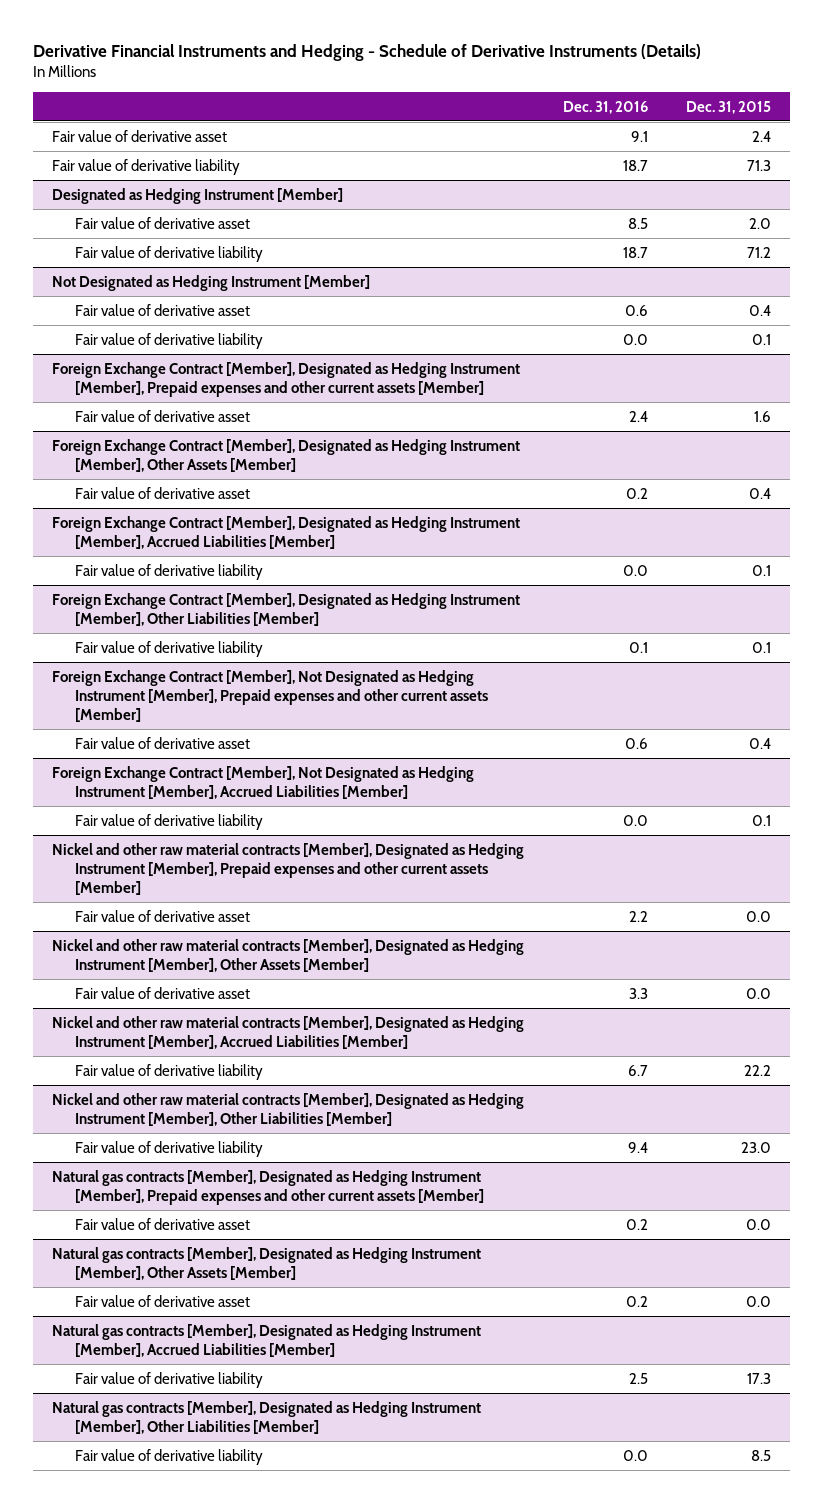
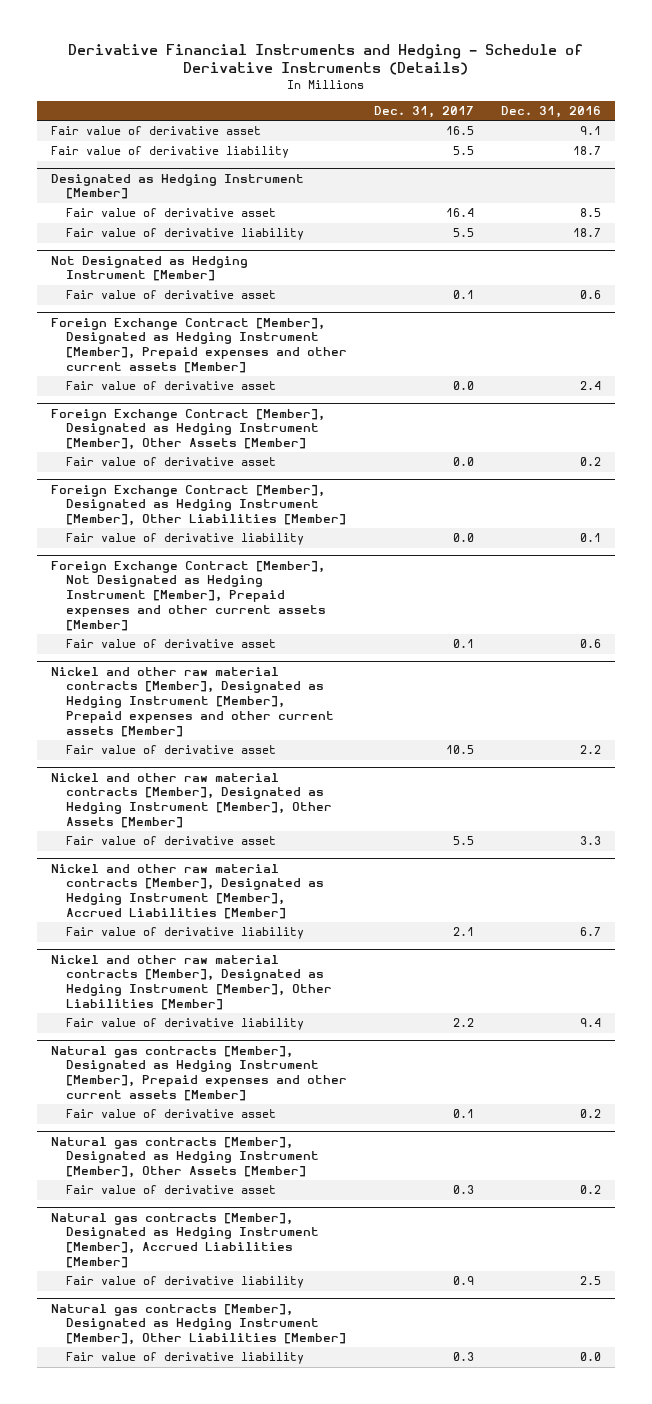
[685,100,771,114] Dec. 31, 2015 -> none
none -> [374,105,475,118] Dec. 31, 2017
[74,332,263,349] Fair value of derivative liability -> none
[52,515,521,549] Foreign Exchange Contract [Member], Designated as Hedging Instrument [Member], Accrued Liabilities [Member] -> none
[74,563,263,580] Fair value of derivative liability -> none
[52,765,475,799] Foreign Exchange Contract [Member], Not Designated as Hedging Instrument [Member], Accrued Liabilities [Member] -> none
[74,813,263,830] Fair value of derivative liability -> none

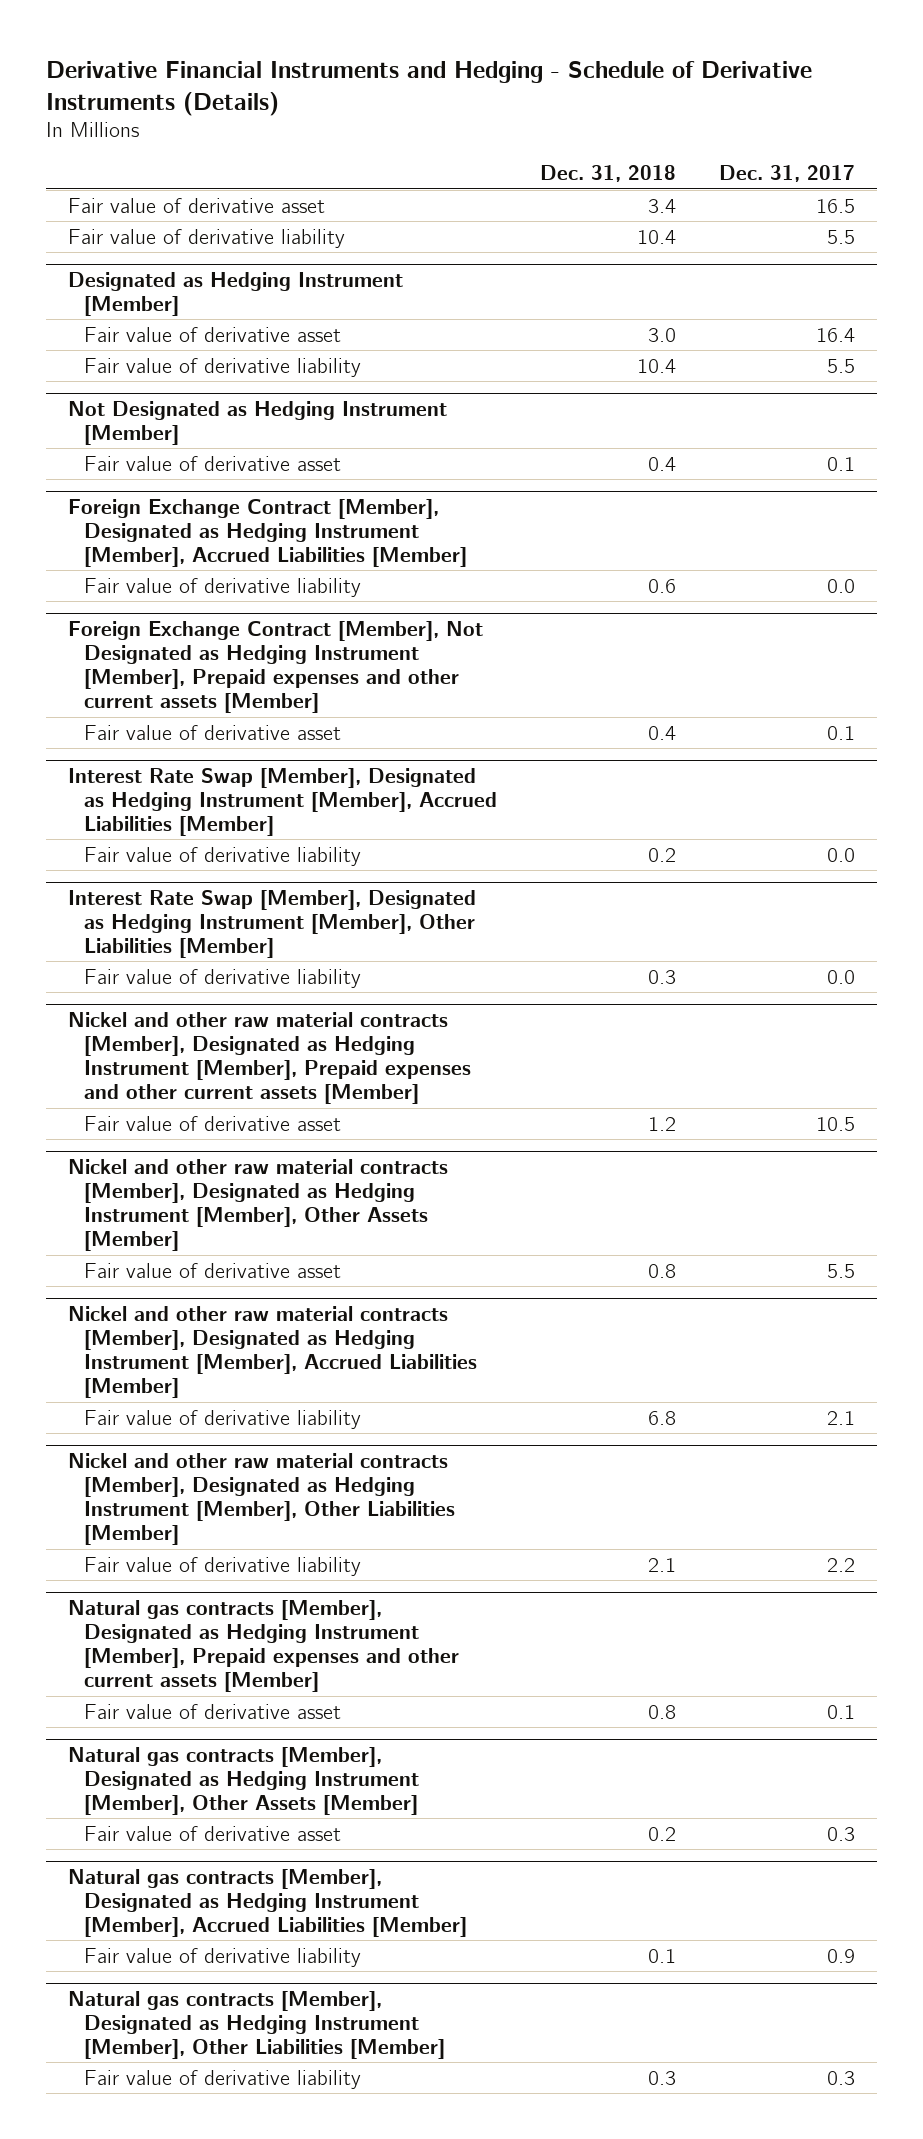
[501,105,602,118] Dec. 31, 2016 -> none
none -> [540,165,677,183] Dec. 31, 2018
[50,317,348,373] Foreign Exchange Contract [Member], Designated as Hedging Instrument [Member], Prepaid expenses and other current assets [Member] -> none
[66,381,277,391] Fair value of derivative asset -> none
[50,408,325,451] Foreign Exchange Contract [Member], Designated as Hedging Instrument [Member], Other Assets [Member] -> none
[66,457,277,467] Fair value of derivative asset -> none
[50,484,347,527] Foreign Exchange Contract [Member], Designated as Hedging Instrument [Member], Other Liabilities [Member] -> [67,498,467,567] Foreign Exchange Contract [Member], Designated as Hedging Instrument [Member], Accrued Liabilities [Member]
none -> [67,767,497,836] Interest Rate Swap [Member], Designated as Hedging Instrument [Member], Accrued Liabilities [Member]
none -> [83,846,361,866] Fair value of derivative liability
none -> [67,889,476,958] Interest Rate Swap [Member], Designated as Hedging Instrument [Member], Other Liabilities [Member]
none -> [83,968,361,988] Fair value of derivative liability

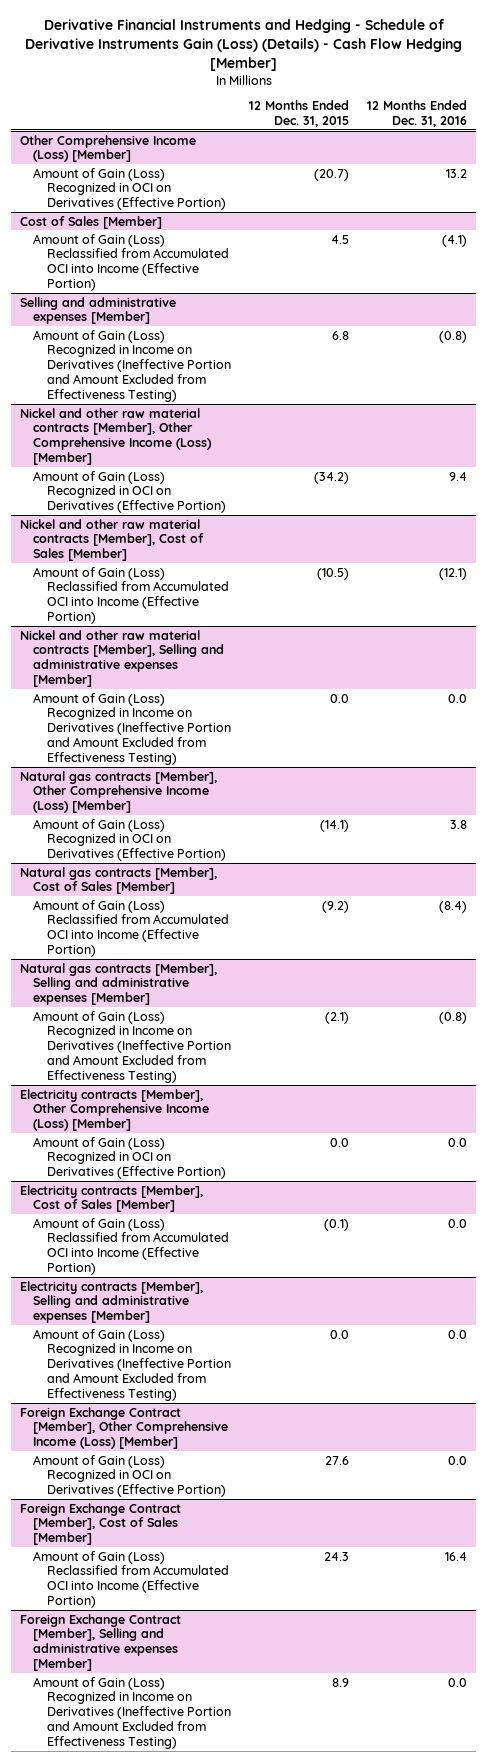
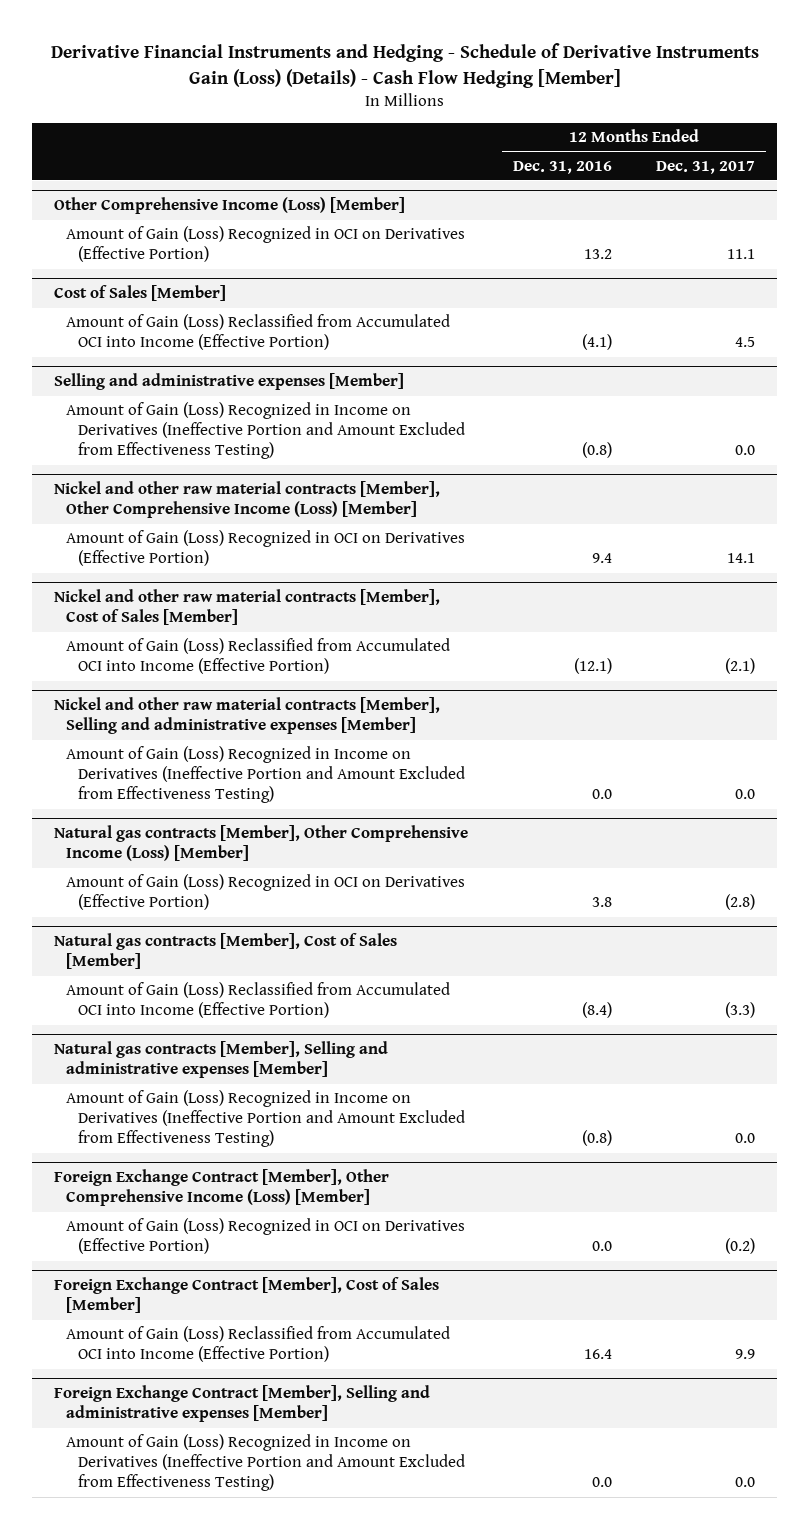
[248,100,349,128] 12 Months Ended Dec. 31, 2015 -> none
none -> [655,160,755,174] Dec. 31, 2017
[20,1088,210,1132] Electricity contracts [Member], Other Comprehensive Income (Loss) [Member] -> none
[33,1136,226,1180] Amount of Gain (Loss) Recognized in OCI on Derivatives (Effective Portion) -> none
[20,1184,204,1213] Electricity contracts [Member], Cost of Sales [Member] -> none
[33,1217,229,1276] Amount of Gain (Loss) Reclassified from Accumulated OCI into Income (Effective Portion) -> none
[20,1280,204,1324] Electricity contracts [Member], Selling and administrative expenses [Member] -> none
[33,1328,231,1401] Amount of Gain (Loss) Recognized in Income on Derivatives (Ineffective Portion and Amount Excluded from Effectiveness Testing) -> none

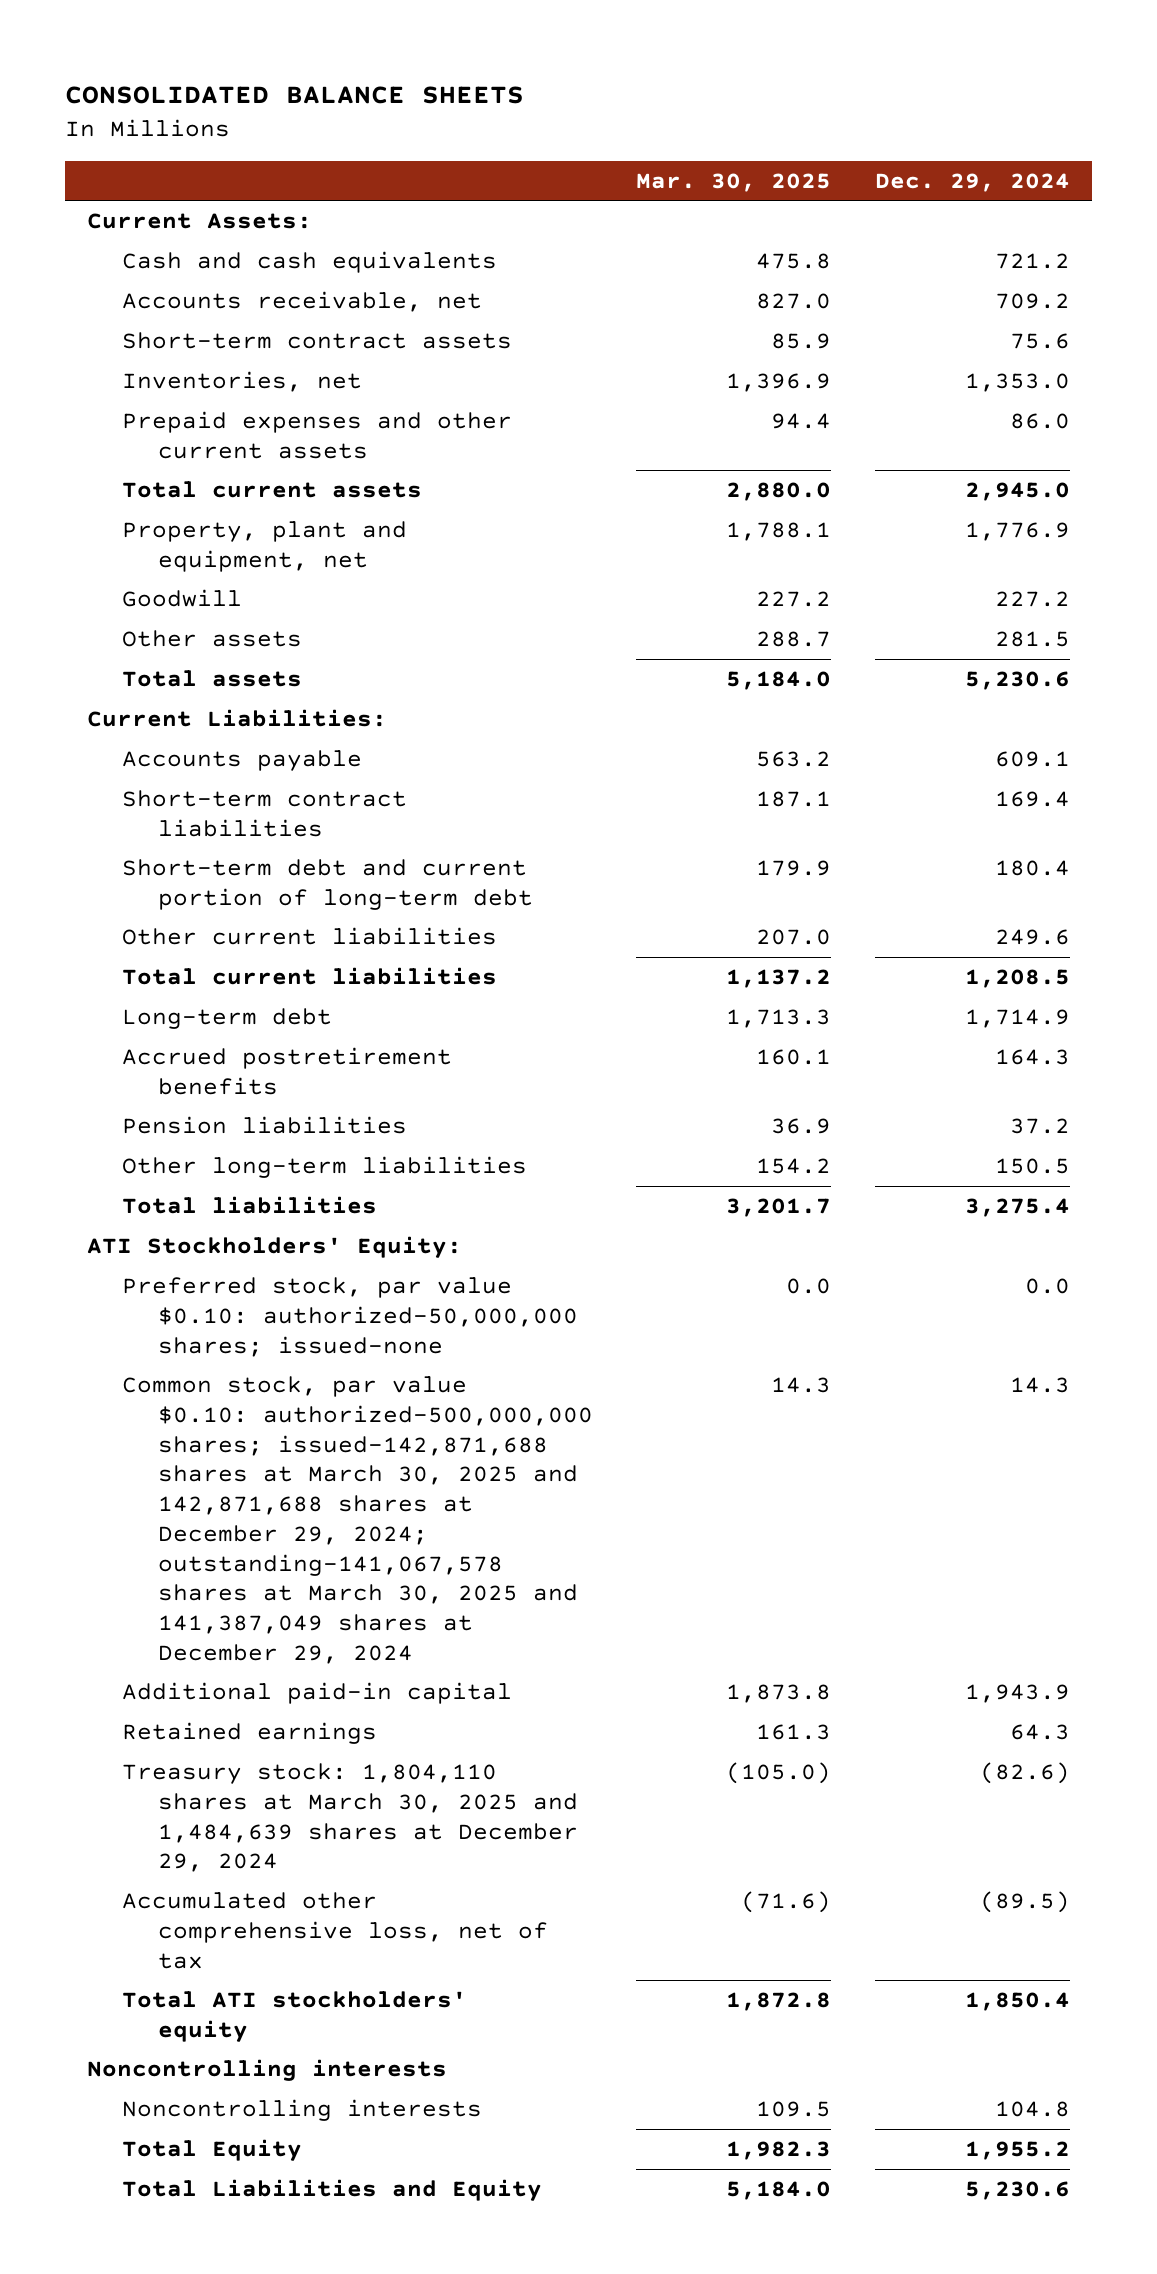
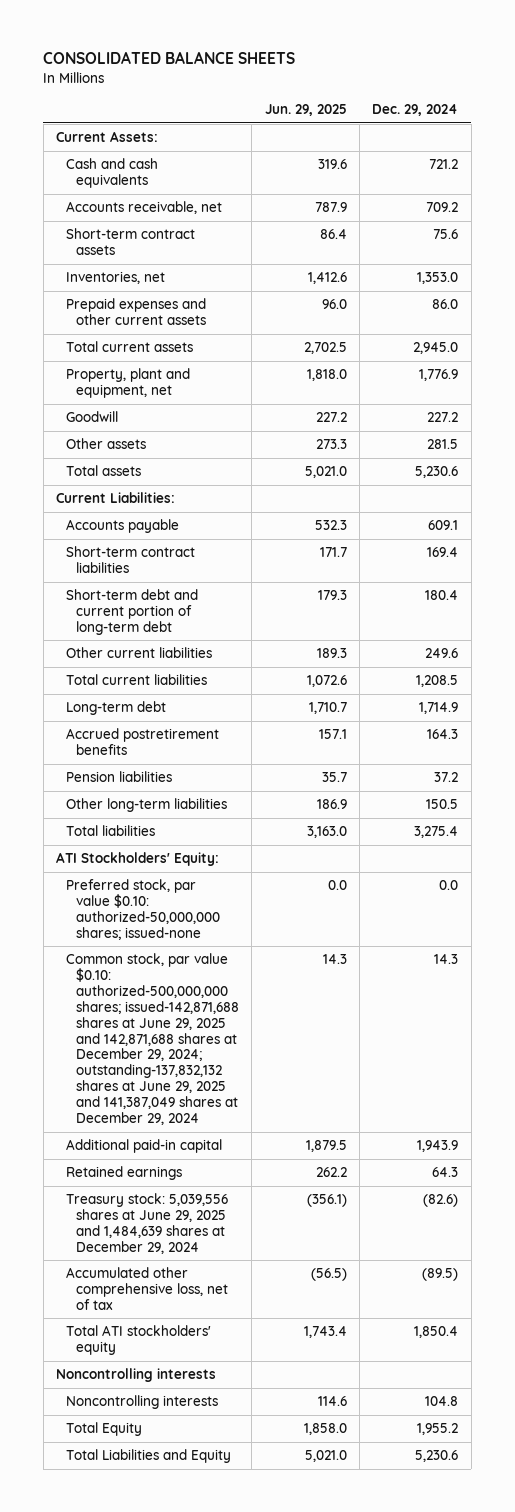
[636,172,832,192] Mar. 30, 2025 -> none
none -> [264,104,347,117] Jun. 29, 2025
[122,1376,593,1664] Common stock, par value $0.10: authorized-500,000,000 shares; issued-142,871,688 shares at March 30, 2025 and 142,871,688 shares at December 29, 2024; outstanding-141,067,578 shares at March 30, 2025 and 141,387,049 shares at December 29, 2024 -> [66,953,239,1125] Common stock, par value $0.10: authorized-500,000,000 shares; issued-142,871,688 shares at June 29, 2025 and 142,871,688 shares at December 29, 2024; outstanding-137,832,132 shares at June 29, 2025 and 141,387,049 shares at December 29, 2024
[122,1763,578,1873] Treasury stock: 1,804,110 shares at March 30, 2025 and 1,484,639 shares at December 29, 2024 -> [66,1193,229,1254] Treasury stock: 5,039,556 shares at June 29, 2025 and 1,484,639 shares at December 29, 2024

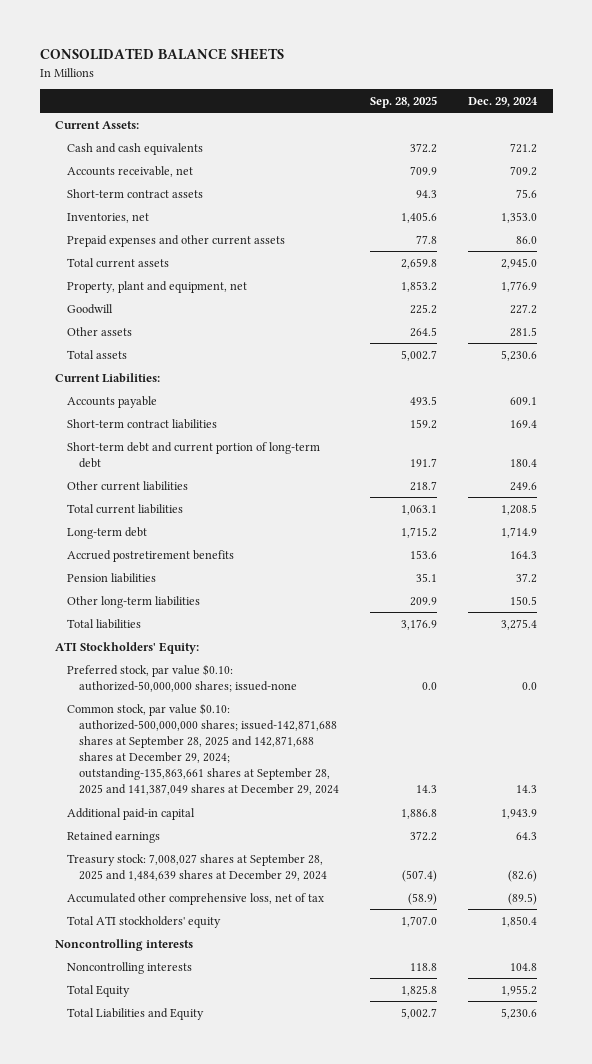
[264,104,347,117] Jun. 29, 2025 -> none
none -> [370,96,438,109] Sep. 28, 2025
[66,953,239,1125] Common stock, par value $0.10: authorized-500,000,000 shares; issued-142,871,688 shares at June 29, 2025 and 142,871,688 shares at December 29, 2024; outstanding-137,832,132 shares at June 29, 2025 and 141,387,049 shares at December 29, 2024 -> [67,702,340,796] Common stock, par value $0.10: authorized-500,000,000 shares; issued-142,871,688 shares at September 28, 2025 and 142,871,688 shares at December 29, 2024; outstanding-135,863,661 shares at September 28, 2025 and 141,387,049 shares at December 29, 2024
[66,1193,229,1254] Treasury stock: 5,039,556 shares at June 29, 2025 and 1,484,639 shares at December 29, 2024 -> [67,853,328,881] Treasury stock: 7,008,027 shares at September 28, 2025 and 1,484,639 shares at December 29, 2024

